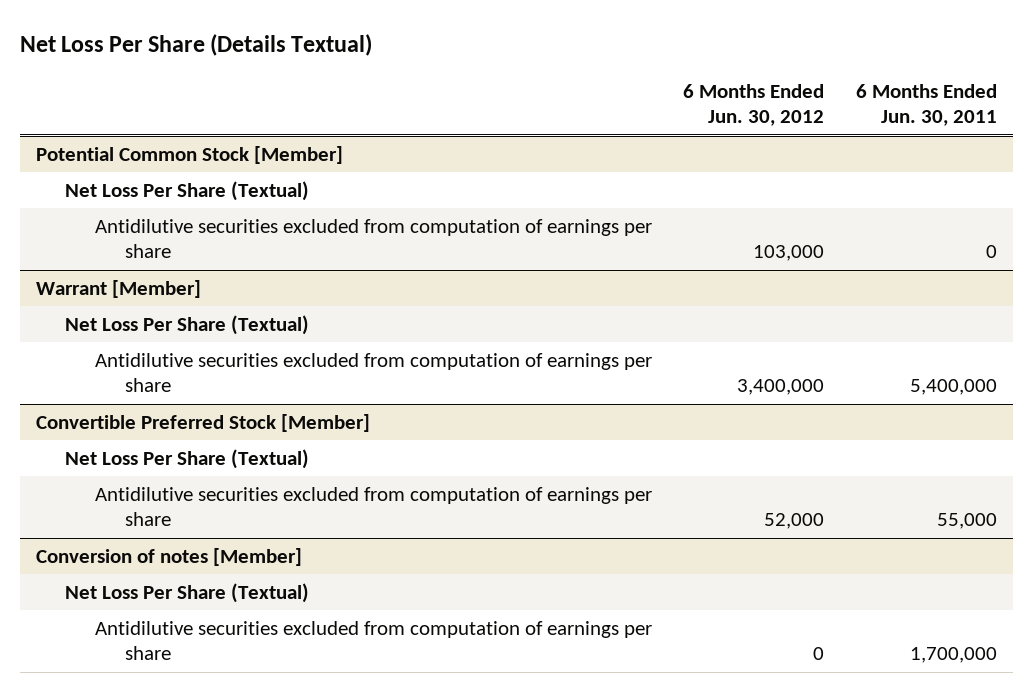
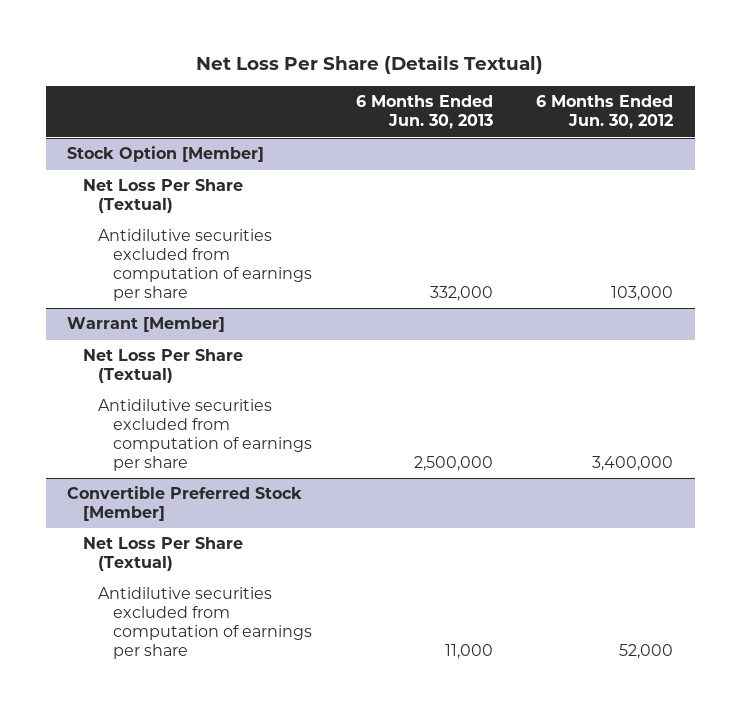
[855,83,997,126] 6 Months Ended Jun. 30, 2011 -> none
none -> [355,95,493,130] 6 Months Ended Jun. 30, 2013
[35,145,343,164] Potential Common Stock [Member] -> none
none -> [67,146,265,163] Stock Option [Member]
[35,547,302,566] Conversion of notes [Member] -> none
[65,582,310,603] Net Loss Per Share (Textual) -> none
[95,620,653,661] Antidilutive securities excluded from computation of earnings per share -> none

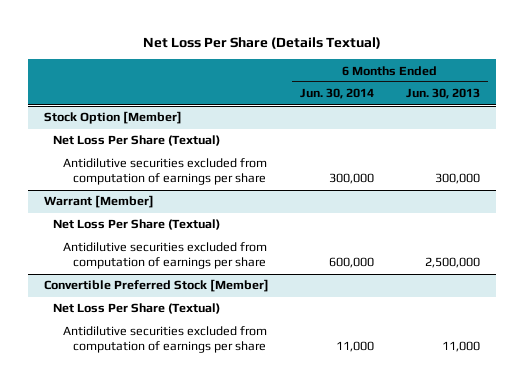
[536,95,674,130] 6 Months Ended Jun. 30, 2012 -> none
none -> [300,88,375,100] Jun. 30, 2014
[429,285,493,301] 332,000 -> [434,173,480,185] 300,000

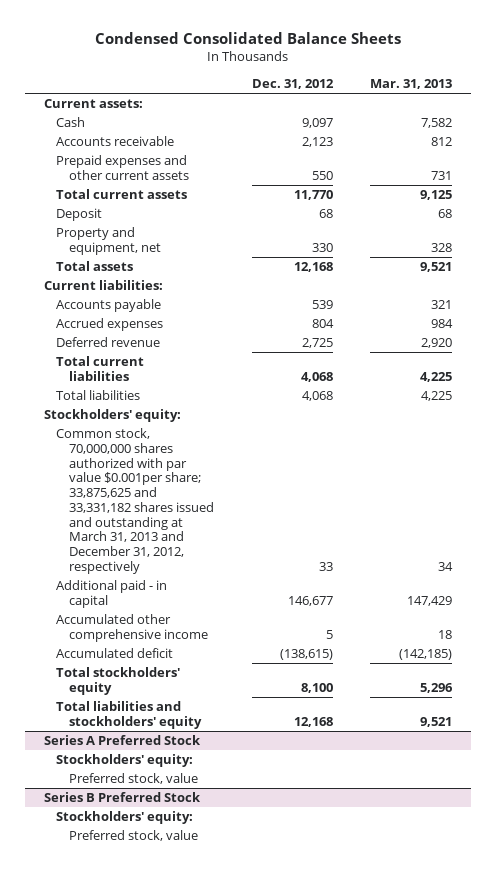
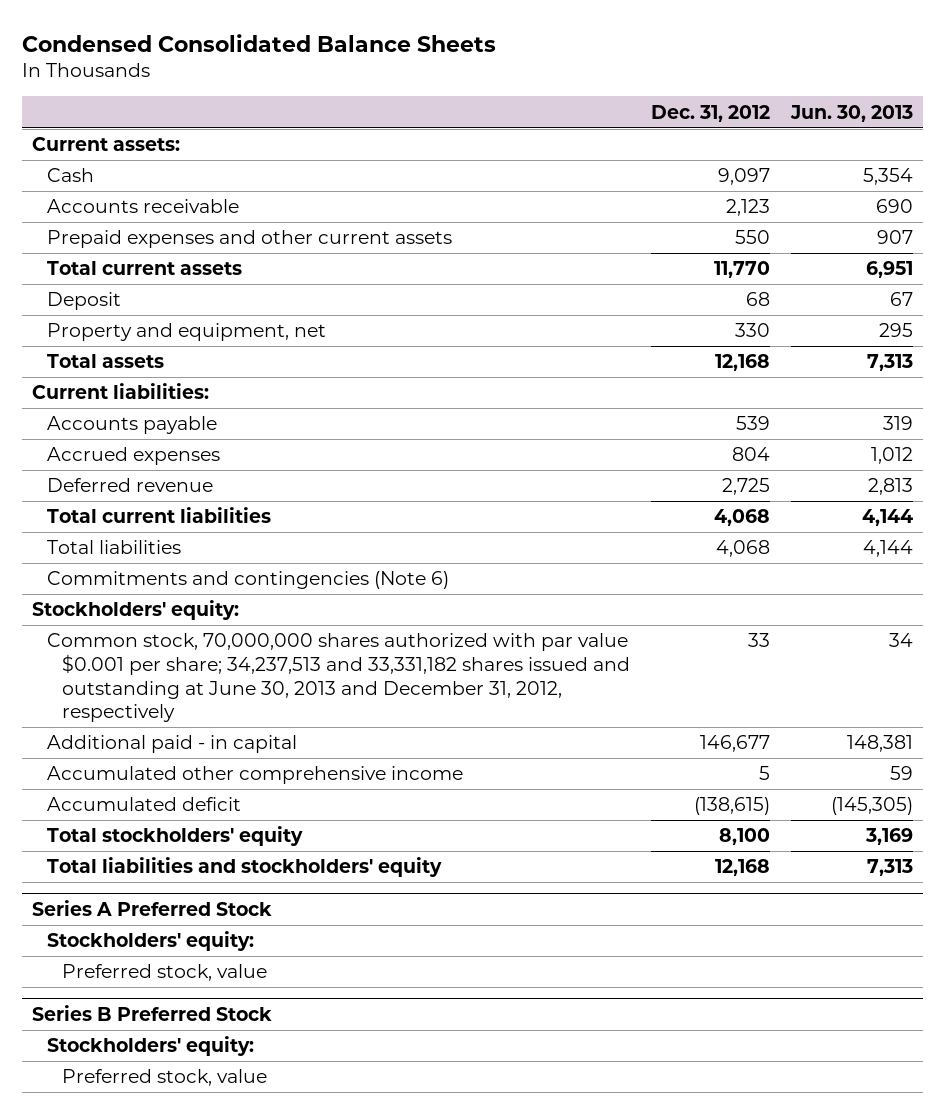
[369,79,452,90] Mar. 31, 2013 -> none
none -> [789,104,913,122] Jun. 30, 2013
none -> [47,571,450,590] Commitments and contingencies (Note 6)
[56,428,215,574] Common stock, 70,000,000 shares authorized with par value $0.001per share; 33,875,625 and 33,331,182 shares issued and outstanding at March 31, 2013 and December 31, 2012, respectively -> [47,633,630,723] Common stock, 70,000,000 shares authorized with par value $0.001 per share; 34,237,513 and 33,331,182 shares issued and outstanding at June 30, 2013 and December 31, 2012, respectively

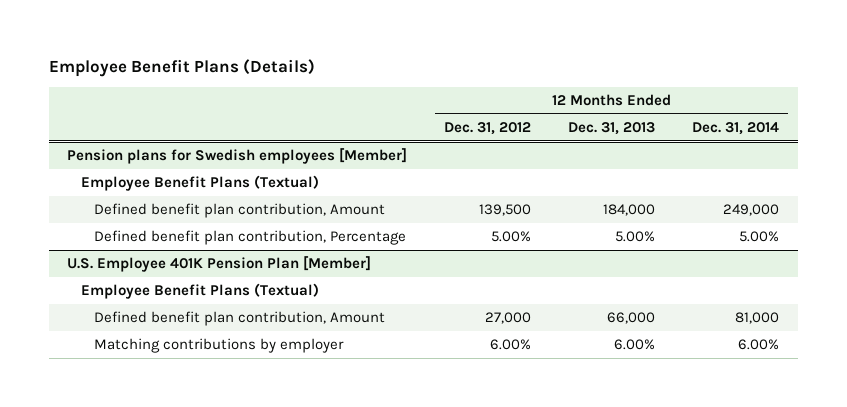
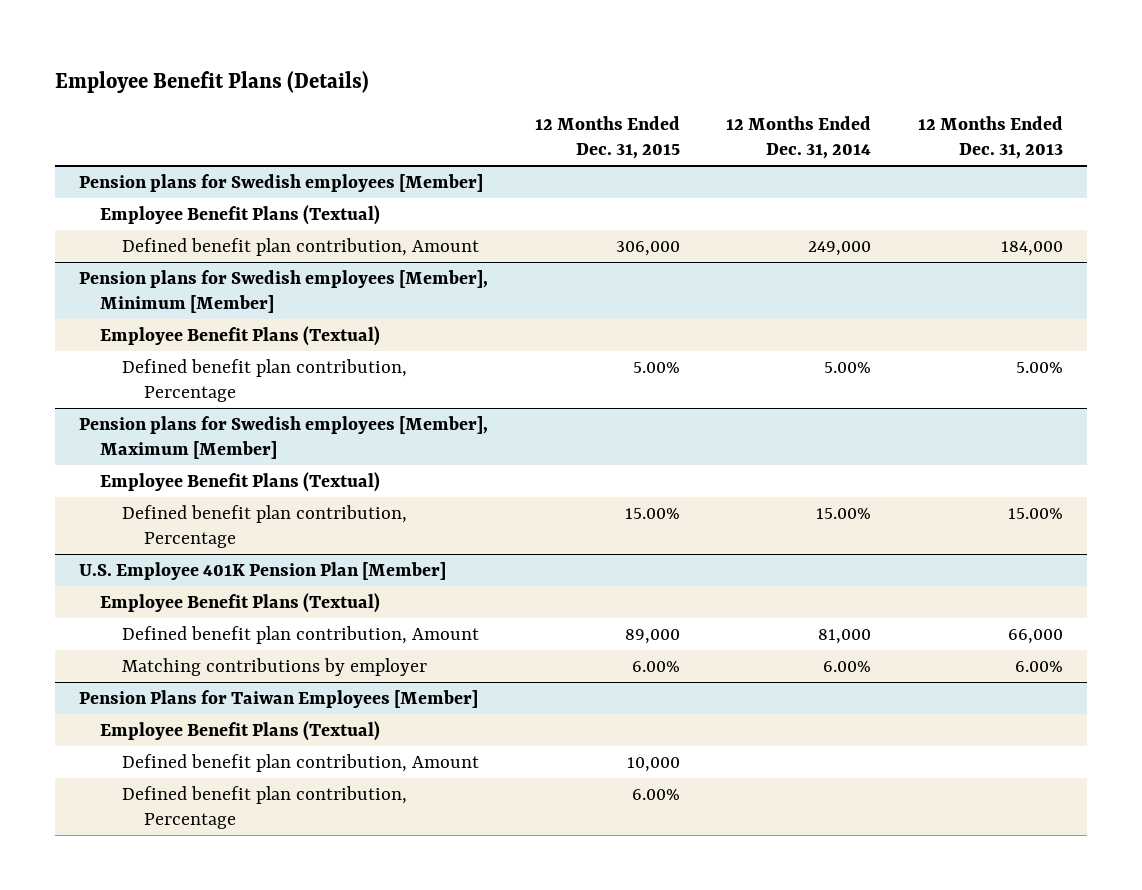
[444,122,532,136] Dec. 31, 2012 -> none
none -> [534,116,680,160] 12 Months Ended Dec. 31, 2015
none -> [78,269,488,313] Pension plans for Swedish employees [Member], Minimum [Member]
none -> [100,325,381,346] Employee Benefit Plans (Textual)
none -> [78,415,488,459] Pension plans for Swedish employees [Member], Maximum [Member]
none -> [100,471,381,492] Employee Benefit Plans (Textual)
none -> [122,504,408,548] Defined benefit plan contribution, Percentage
none -> [78,689,478,708] Pension Plans for Taiwan Employees [Member]
none -> [100,720,381,741] Employee Benefit Plans (Textual)
none -> [122,753,480,772] Defined benefit plan contribution, Amount
none -> [122,785,408,829] Defined benefit plan contribution, Percentage

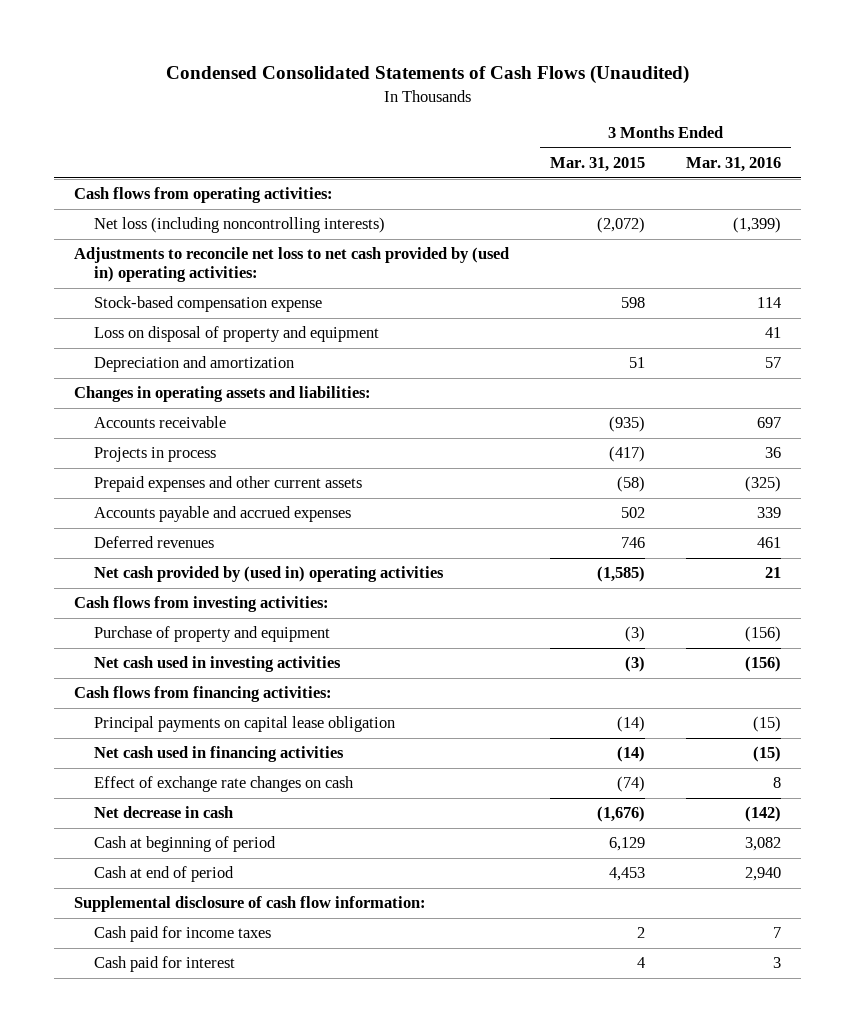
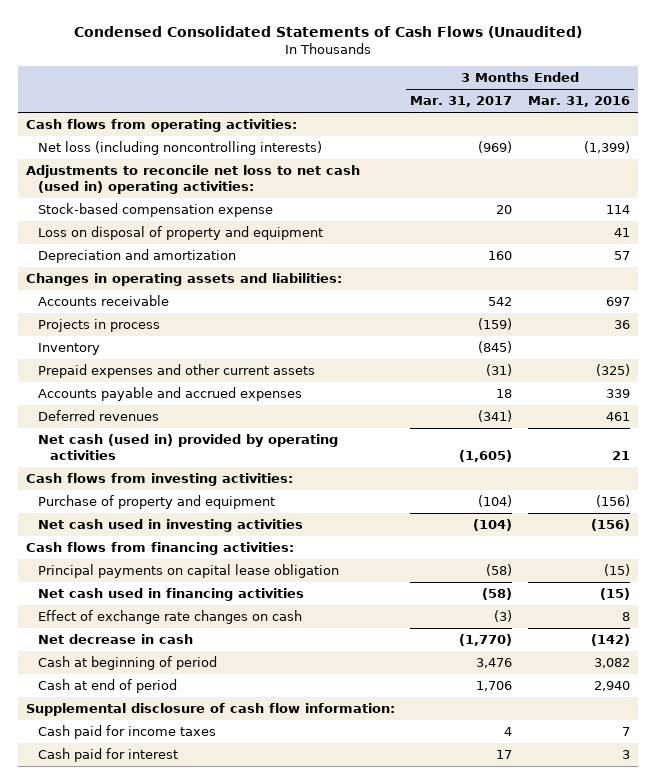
[550,157,646,173] Mar. 31, 2015 -> none
none -> [410,96,513,108] Mar. 31, 2017
[74,247,510,283] Adjustments to reconcile net loss to net cash provided by (used in) operating activities: -> [25,165,360,194] Adjustments to reconcile net loss to net cash (used in) operating activities:
none -> [37,343,100,356] Inventory
[93,566,444,583] Net cash provided by (used in) operating activities -> [37,434,338,460] Net cash (used in) provided by operating activities

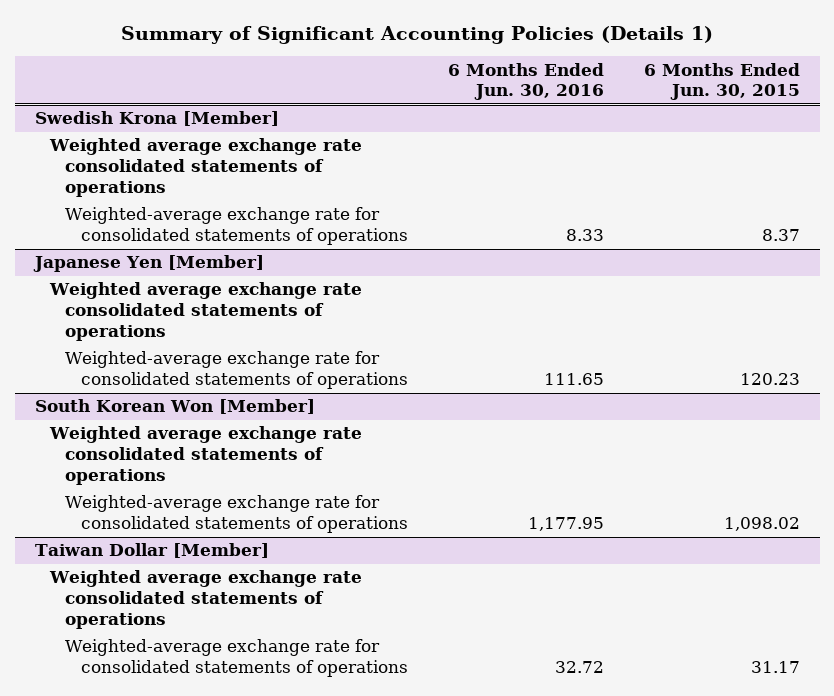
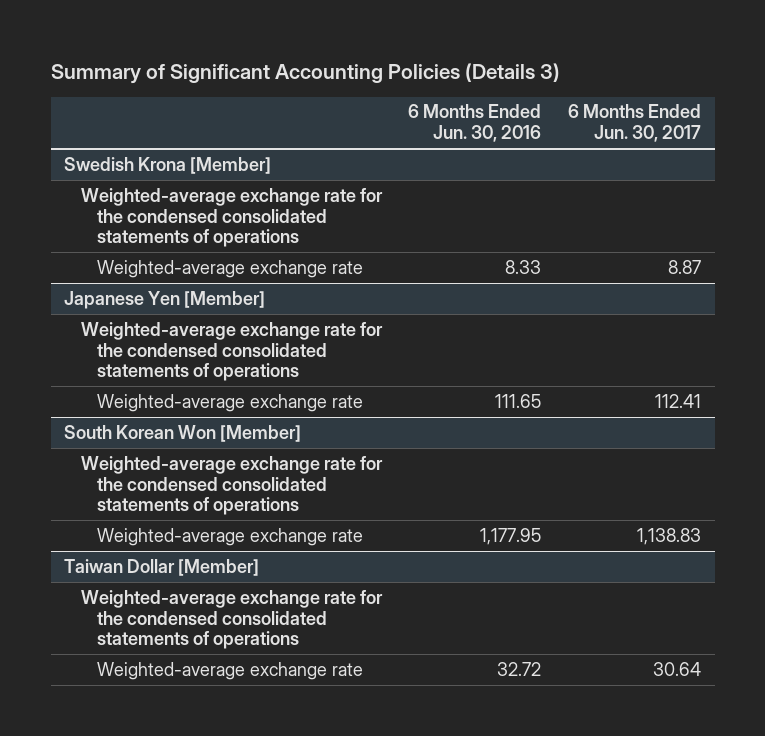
[121,25,714,44] Summary of Significant Accounting Policies (Details 1) -> [50,62,560,84] Summary of Significant Accounting Policies (Details 3)
[643,62,800,101] 6 Months Ended Jun. 30, 2015 -> none
none -> [568,104,702,143] 6 Months Ended Jun. 30, 2017
[48,138,362,198] Weighted average exchange rate consolidated statements of operations -> [80,187,383,248] Weighted-average exchange rate for the condensed consolidated statements of operations
[65,207,408,246] Weighted-average exchange rate for consolidated statements of operations -> [97,259,364,278] Weighted-average exchange rate
[48,282,362,342] Weighted average exchange rate consolidated statements of operations -> [80,321,383,382] Weighted-average exchange rate for the condensed consolidated statements of operations
[65,351,408,390] Weighted-average exchange rate for consolidated statements of operations -> [97,393,364,412] Weighted-average exchange rate
[48,426,362,486] Weighted average exchange rate consolidated statements of operations -> [80,455,383,516] Weighted-average exchange rate for the condensed consolidated statements of operations
[65,495,408,534] Weighted-average exchange rate for consolidated statements of operations -> [97,527,364,546] Weighted-average exchange rate
[48,570,362,630] Weighted average exchange rate consolidated statements of operations -> [80,589,383,650] Weighted-average exchange rate for the condensed consolidated statements of operations
[65,639,408,678] Weighted-average exchange rate for consolidated statements of operations -> [97,661,364,680] Weighted-average exchange rate

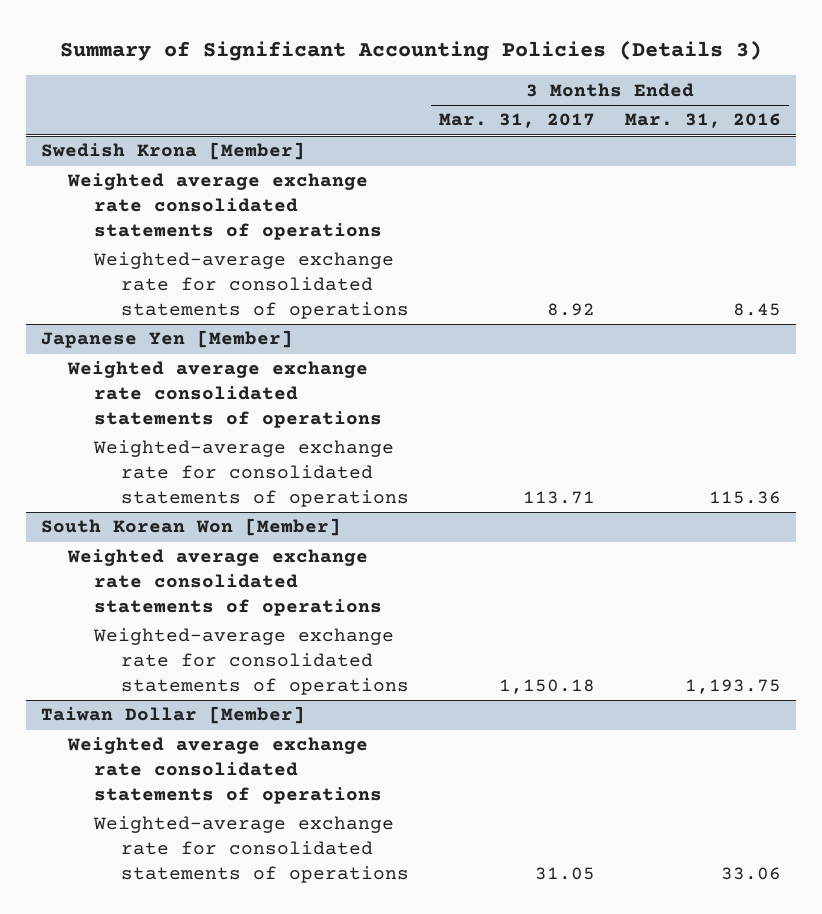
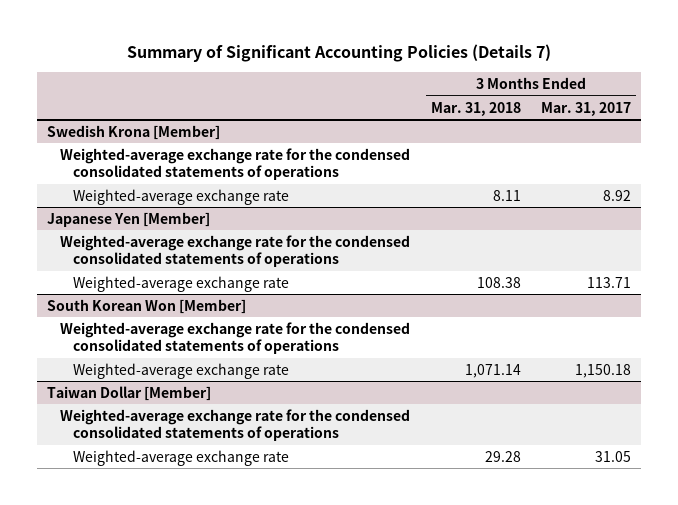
[60,40,763,62] Summary of Significant Accounting Policies (Details 3) -> [127,44,552,63] Summary of Significant Accounting Policies (Details 7)
[624,113,781,129] Mar. 31, 2016 -> none
none -> [430,101,521,116] Mar. 31, 2018
[66,173,383,240] Weighted average exchange rate consolidated statements of operations -> [60,147,411,180] Weighted-average exchange rate for the condensed consolidated statements of operations
[93,252,409,319] Weighted-average exchange rate for consolidated statements of operations -> [73,188,290,205] Weighted-average exchange rate
[66,361,383,428] Weighted average exchange rate consolidated statements of operations -> [60,234,411,267] Weighted-average exchange rate for the condensed consolidated statements of operations
[93,440,409,507] Weighted-average exchange rate for consolidated statements of operations -> [73,275,290,292] Weighted-average exchange rate
[66,549,383,616] Weighted average exchange rate consolidated statements of operations -> [60,321,411,354] Weighted-average exchange rate for the condensed consolidated statements of operations
[93,628,409,695] Weighted-average exchange rate for consolidated statements of operations -> [73,362,290,379] Weighted-average exchange rate
[66,737,383,804] Weighted average exchange rate consolidated statements of operations -> [60,408,411,441] Weighted-average exchange rate for the condensed consolidated statements of operations
[93,816,409,883] Weighted-average exchange rate for consolidated statements of operations -> [73,449,290,466] Weighted-average exchange rate

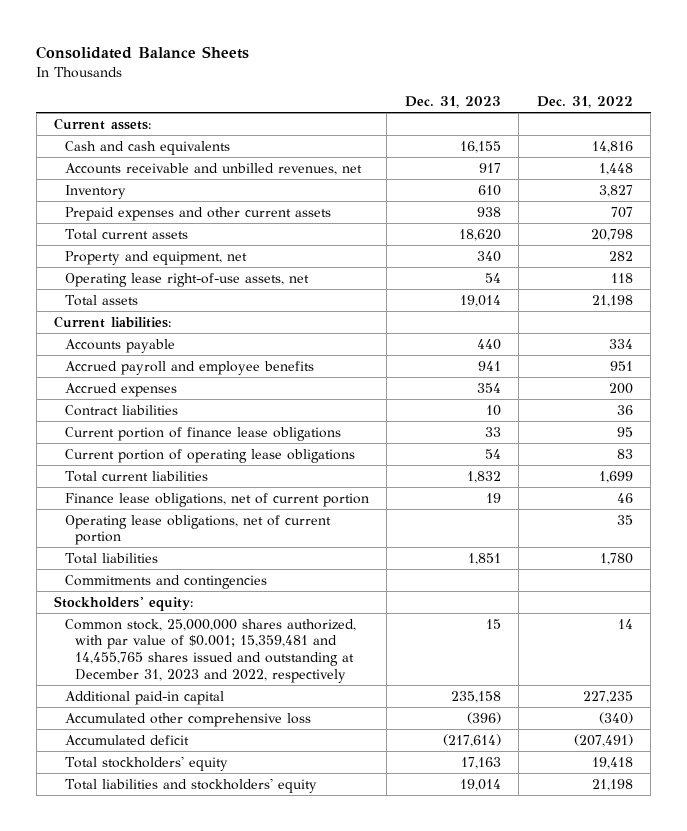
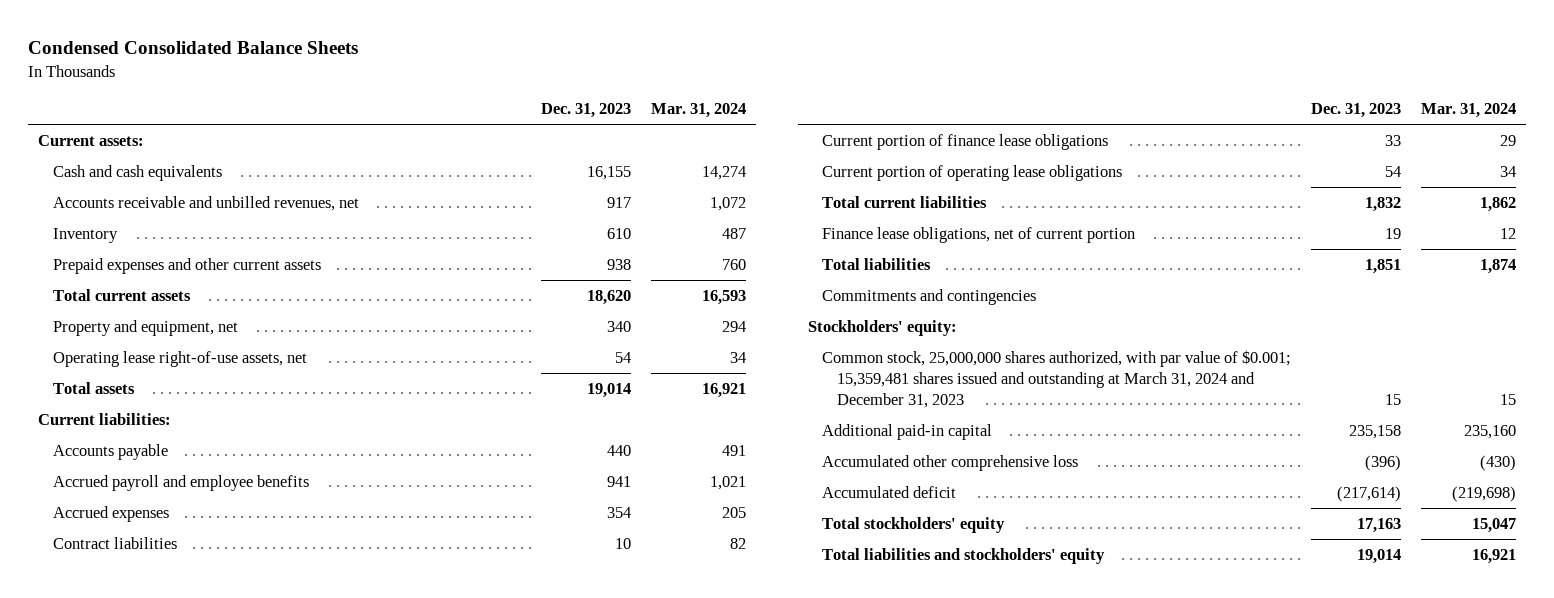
[36,46,250,60] Consolidated Balance Sheets -> [28,41,359,55] Condensed Consolidated Balance Sheets
[536,96,633,109] Dec. 31, 2022 -> none
none -> [651,103,747,119] Mar. 31, 2024
[64,514,331,546] Operating lease obligations, net of current portion -> none
[64,618,356,684] Common stock, 25,000,000 shares authorized, with par value of $0.001; 15,359,481 and 14,455,765 shares issued and outstanding at December 31, 2023 and 2022, respectively -> [822,349,1292,408] Common stock, 25,000,000 shares authorized, with par value of $0.001; 15,359,481 shares issued and outstanding at March 31, 2024 and December 31, 2023

